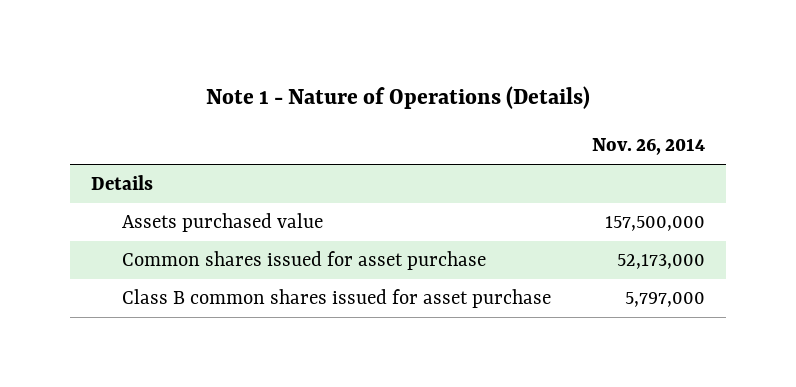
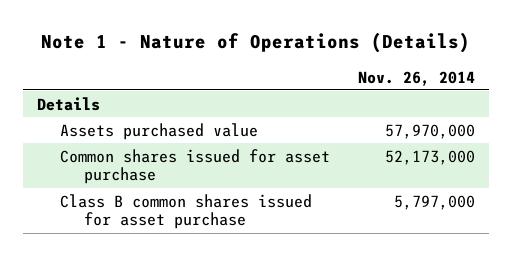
[605,216,706,232] 157,500,000 -> [385,123,476,139] 57,970,000

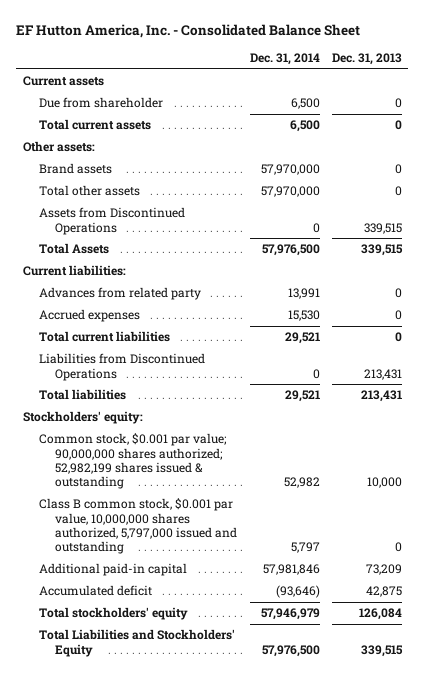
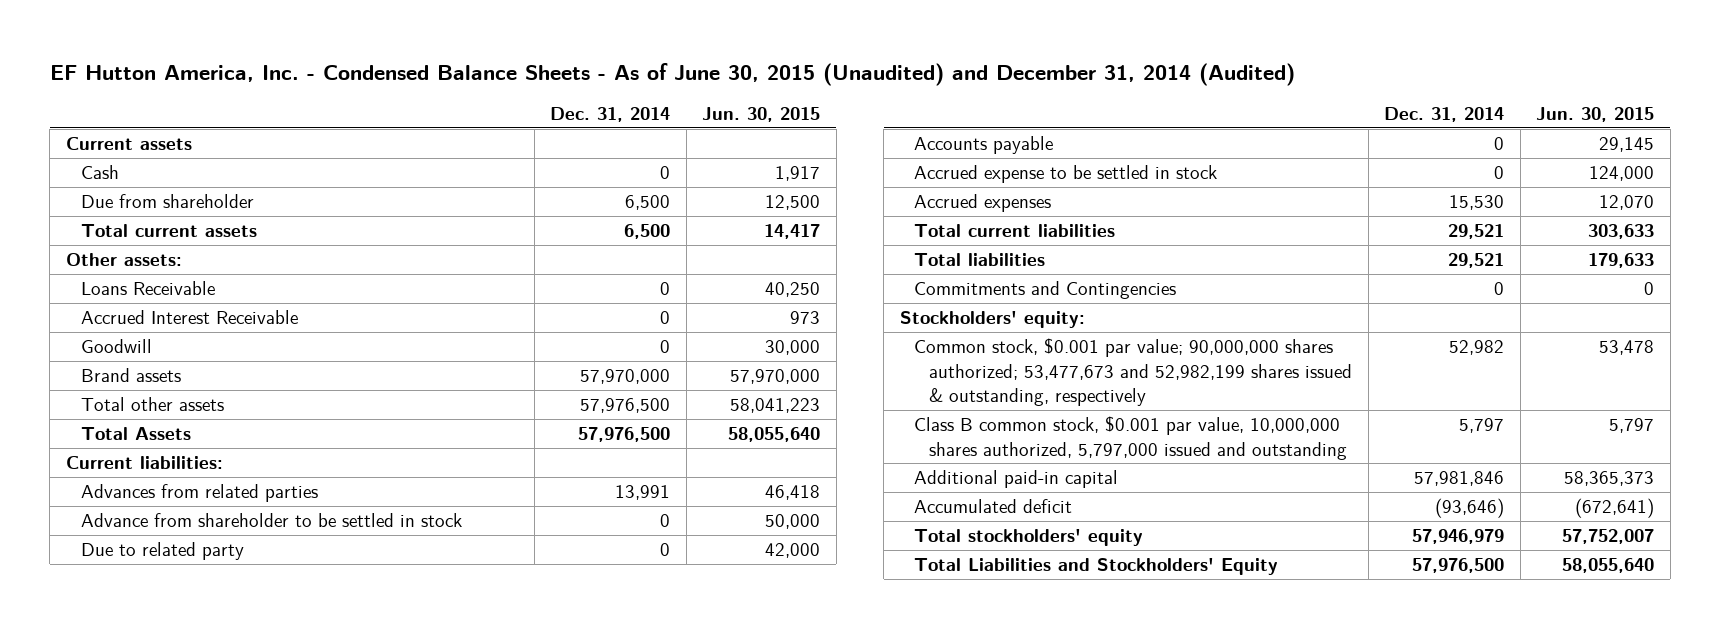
[16,23,361,38] EF Hutton America, Inc. - Consolidated Balance Sheet -> [49,62,1295,86] EF Hutton America, Inc. - Condensed Balance Sheets - As of June 30, 2015 (Unaudited) and December 31, 2014 (Audited)
[332,52,403,65] Dec. 31, 2013 -> none
none -> [702,106,821,122] Jun. 30, 2015
none -> [80,165,119,180] Cash
none -> [80,281,215,296] Loans Receivable
none -> [80,310,298,325] Accrued Interest Receivable
none -> [80,339,152,354] Goodwill
[38,207,185,235] Assets from Discontinued Operations -> none
[260,186,320,198] 57,970,000 -> [580,398,671,414] 57,976,500
[38,287,201,301] Advances from related party -> [80,484,318,503] Advances from related parties
none -> [80,513,462,528] Advance from shareholder to be settled in stock
none -> [80,542,244,561] Due to related party
none -> [914,136,1054,155] Accounts payable
none -> [914,165,1218,184] Accrued expense to be settled in stock
[38,353,205,381] Liabilities from Discontinued Operations -> none
none -> [914,281,1177,300] Commitments and Contingencies
[38,433,227,490] Common stock, $0.001 par value; 90,000,000 shares authorized; 52,982,199 shares issued & outstanding -> [914,338,1353,406] Common stock, $0.001 par value; 90,000,000 shares authorized; 53,477,673 and 52,982,199 shares issued & outstanding, respectively

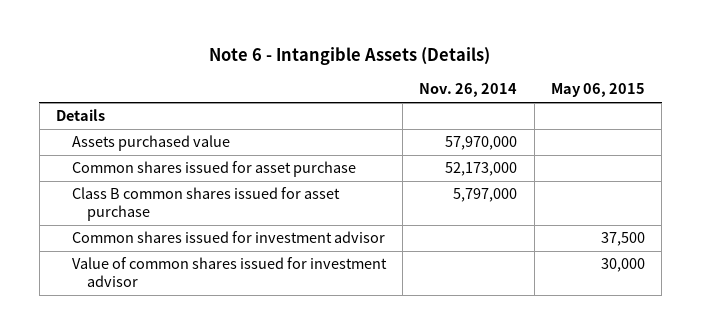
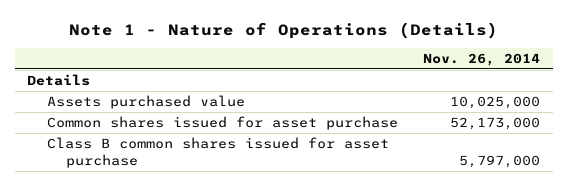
[209,47,491,66] Note 6 - Intangible Assets (Details) -> [68,21,498,39] Note 1 - Nature of Operations (Details)
[550,83,645,98] May 06, 2015 -> none
[445,136,518,151] 57,970,000 -> [450,96,541,110] 10,025,000
[71,231,385,244] Common shares issued for investment advisor -> none
[71,257,387,288] Value of common shares issued for investment advisor -> none

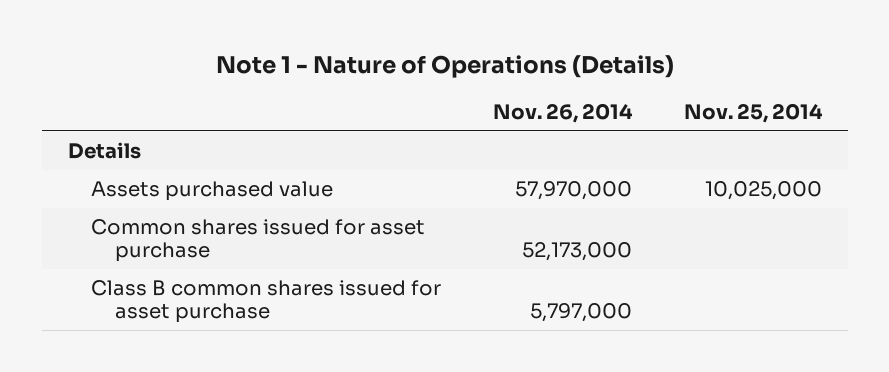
none -> [683,102,823,123] Nov. 25, 2014
[450,96,541,110] 10,025,000 -> [515,181,633,201] 57,970,000

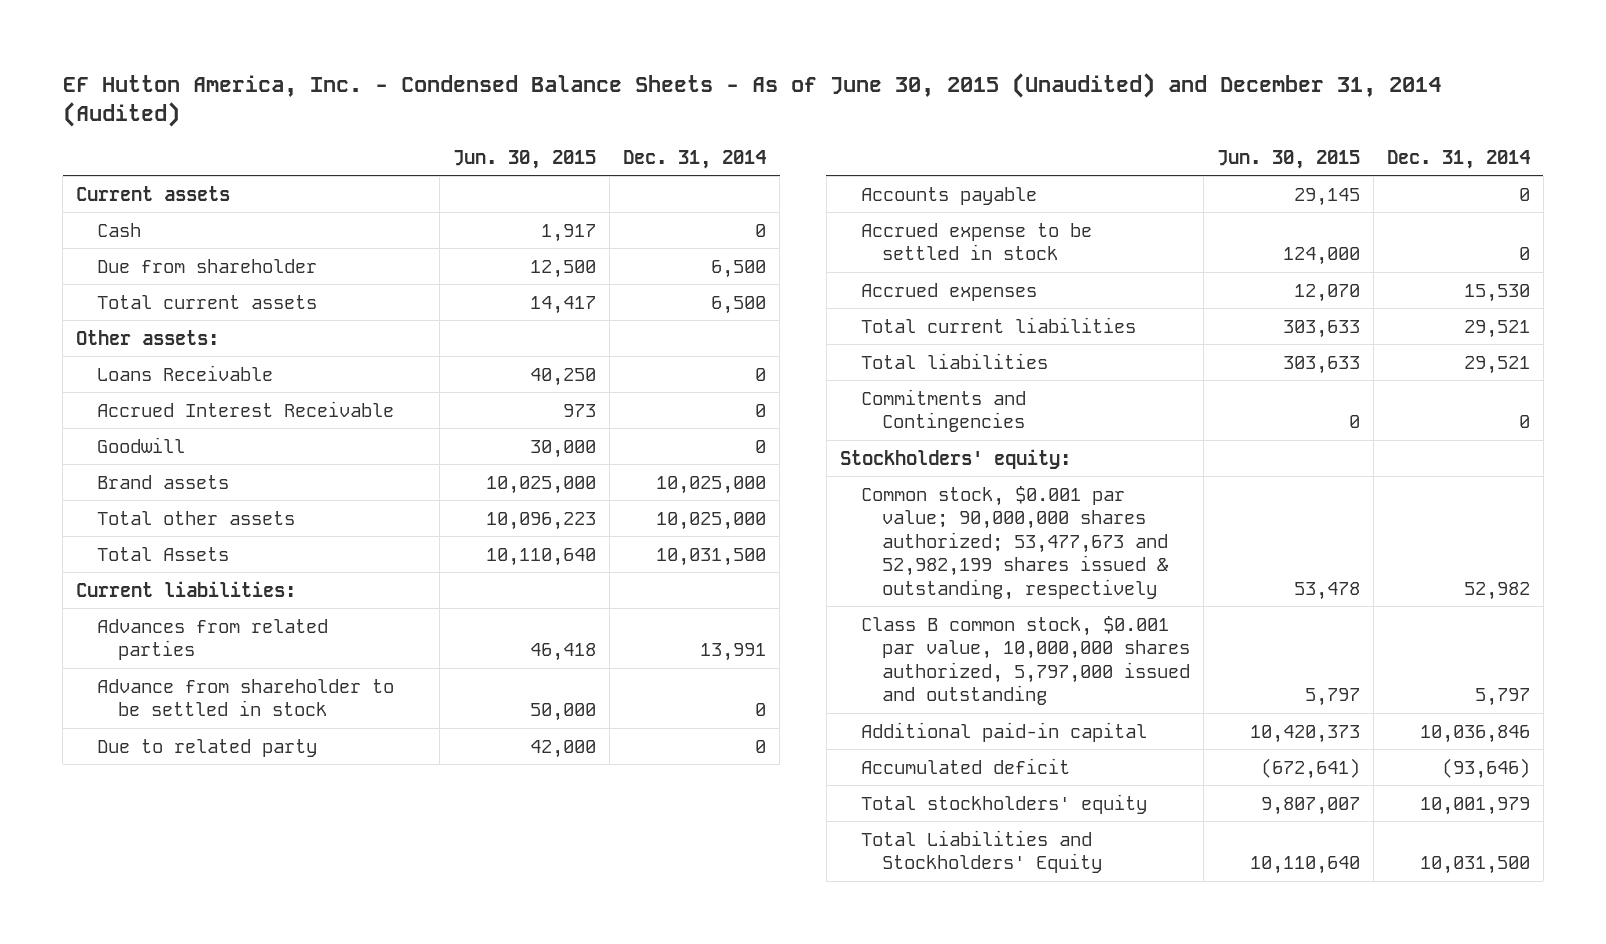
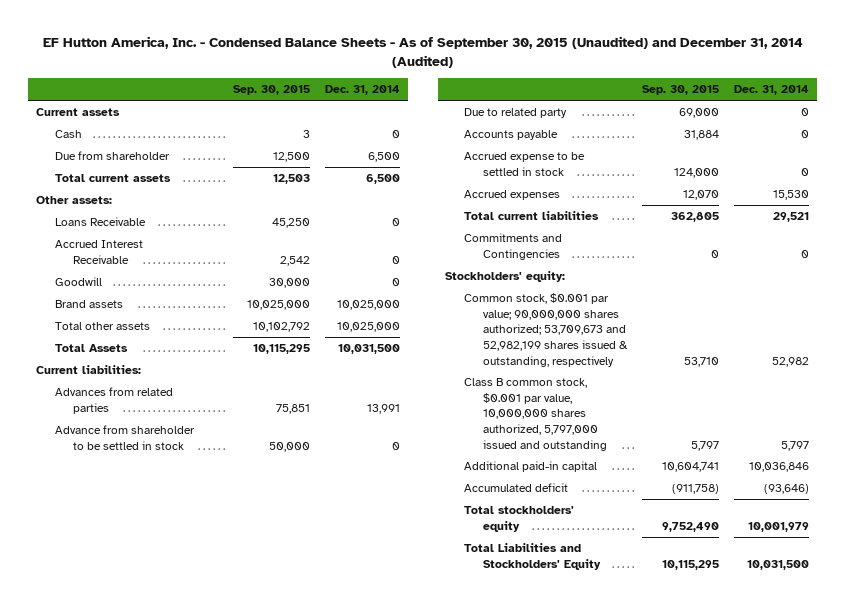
[62,72,1441,127] EF Hutton America, Inc. - Condensed Balance Sheets - As of June 30, 2015 (Unaudited) and December 31, 2014 (Audited) -> [42,36,803,68] EF Hutton America, Inc. - Condensed Balance Sheets - As of September 30, 2015 (Unaudited) and December 31, 2014 (Audited)
[453,149,597,169] Jun. 30, 2015 -> none
none -> [232,85,310,96] Sep. 30, 2015
[860,352,1048,369] Total liabilities -> none
[860,485,1169,600] Common stock, $0.001 par value; 90,000,000 shares authorized; 53,477,673 and 52,982,199 shares issued & outstanding, respectively -> [464,293,628,367] Common stock, $0.001 par value; 90,000,000 shares authorized; 53,709,673 and 52,982,199 shares issued & outstanding, respectively

